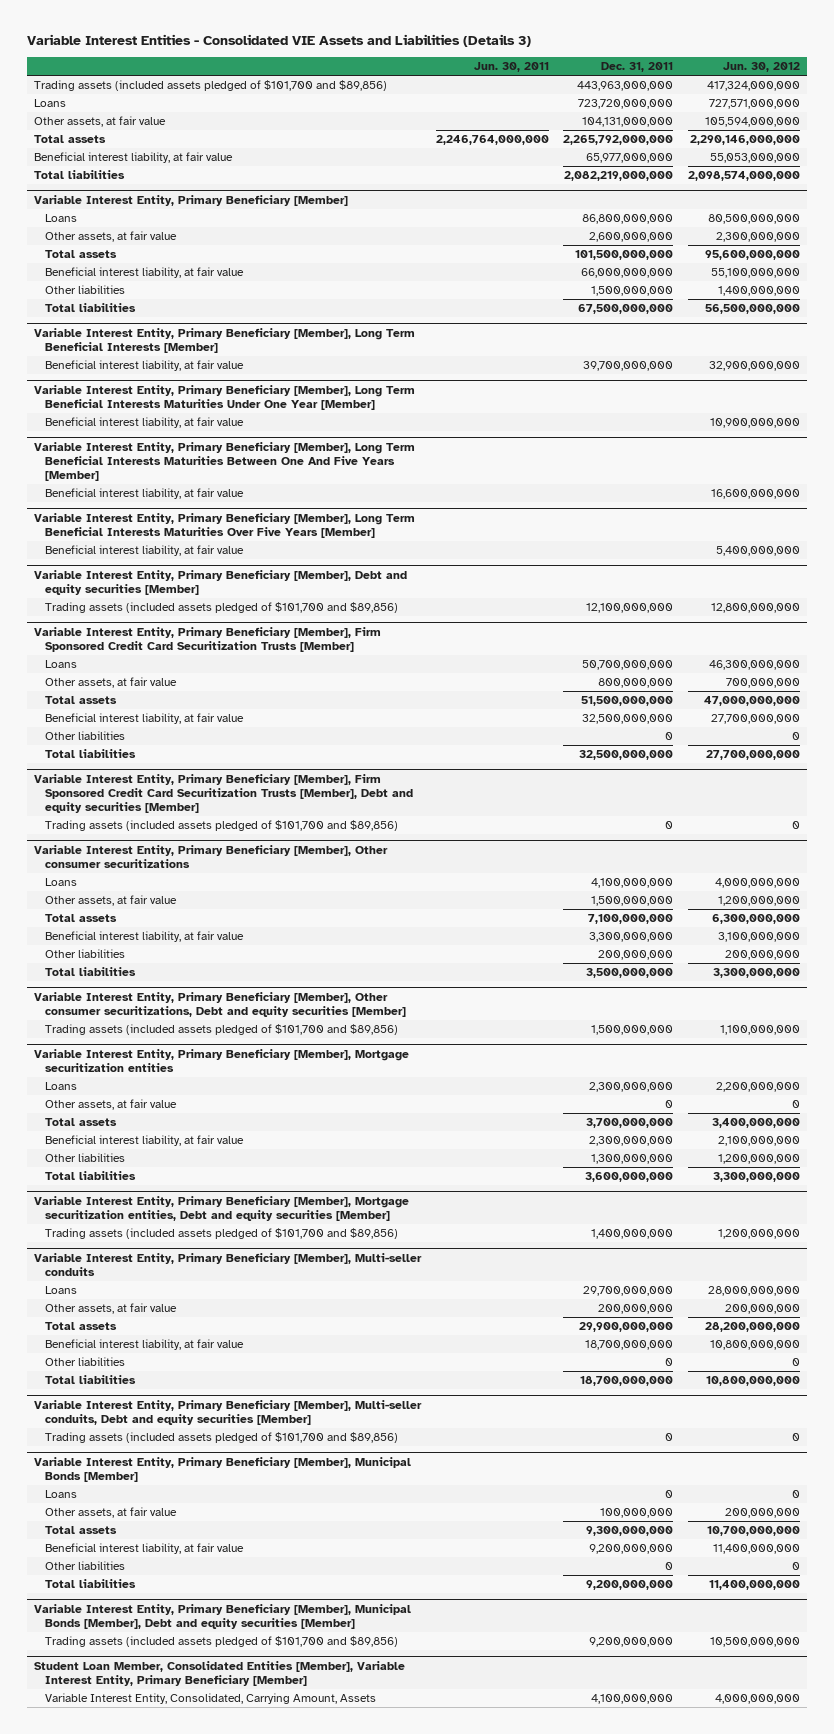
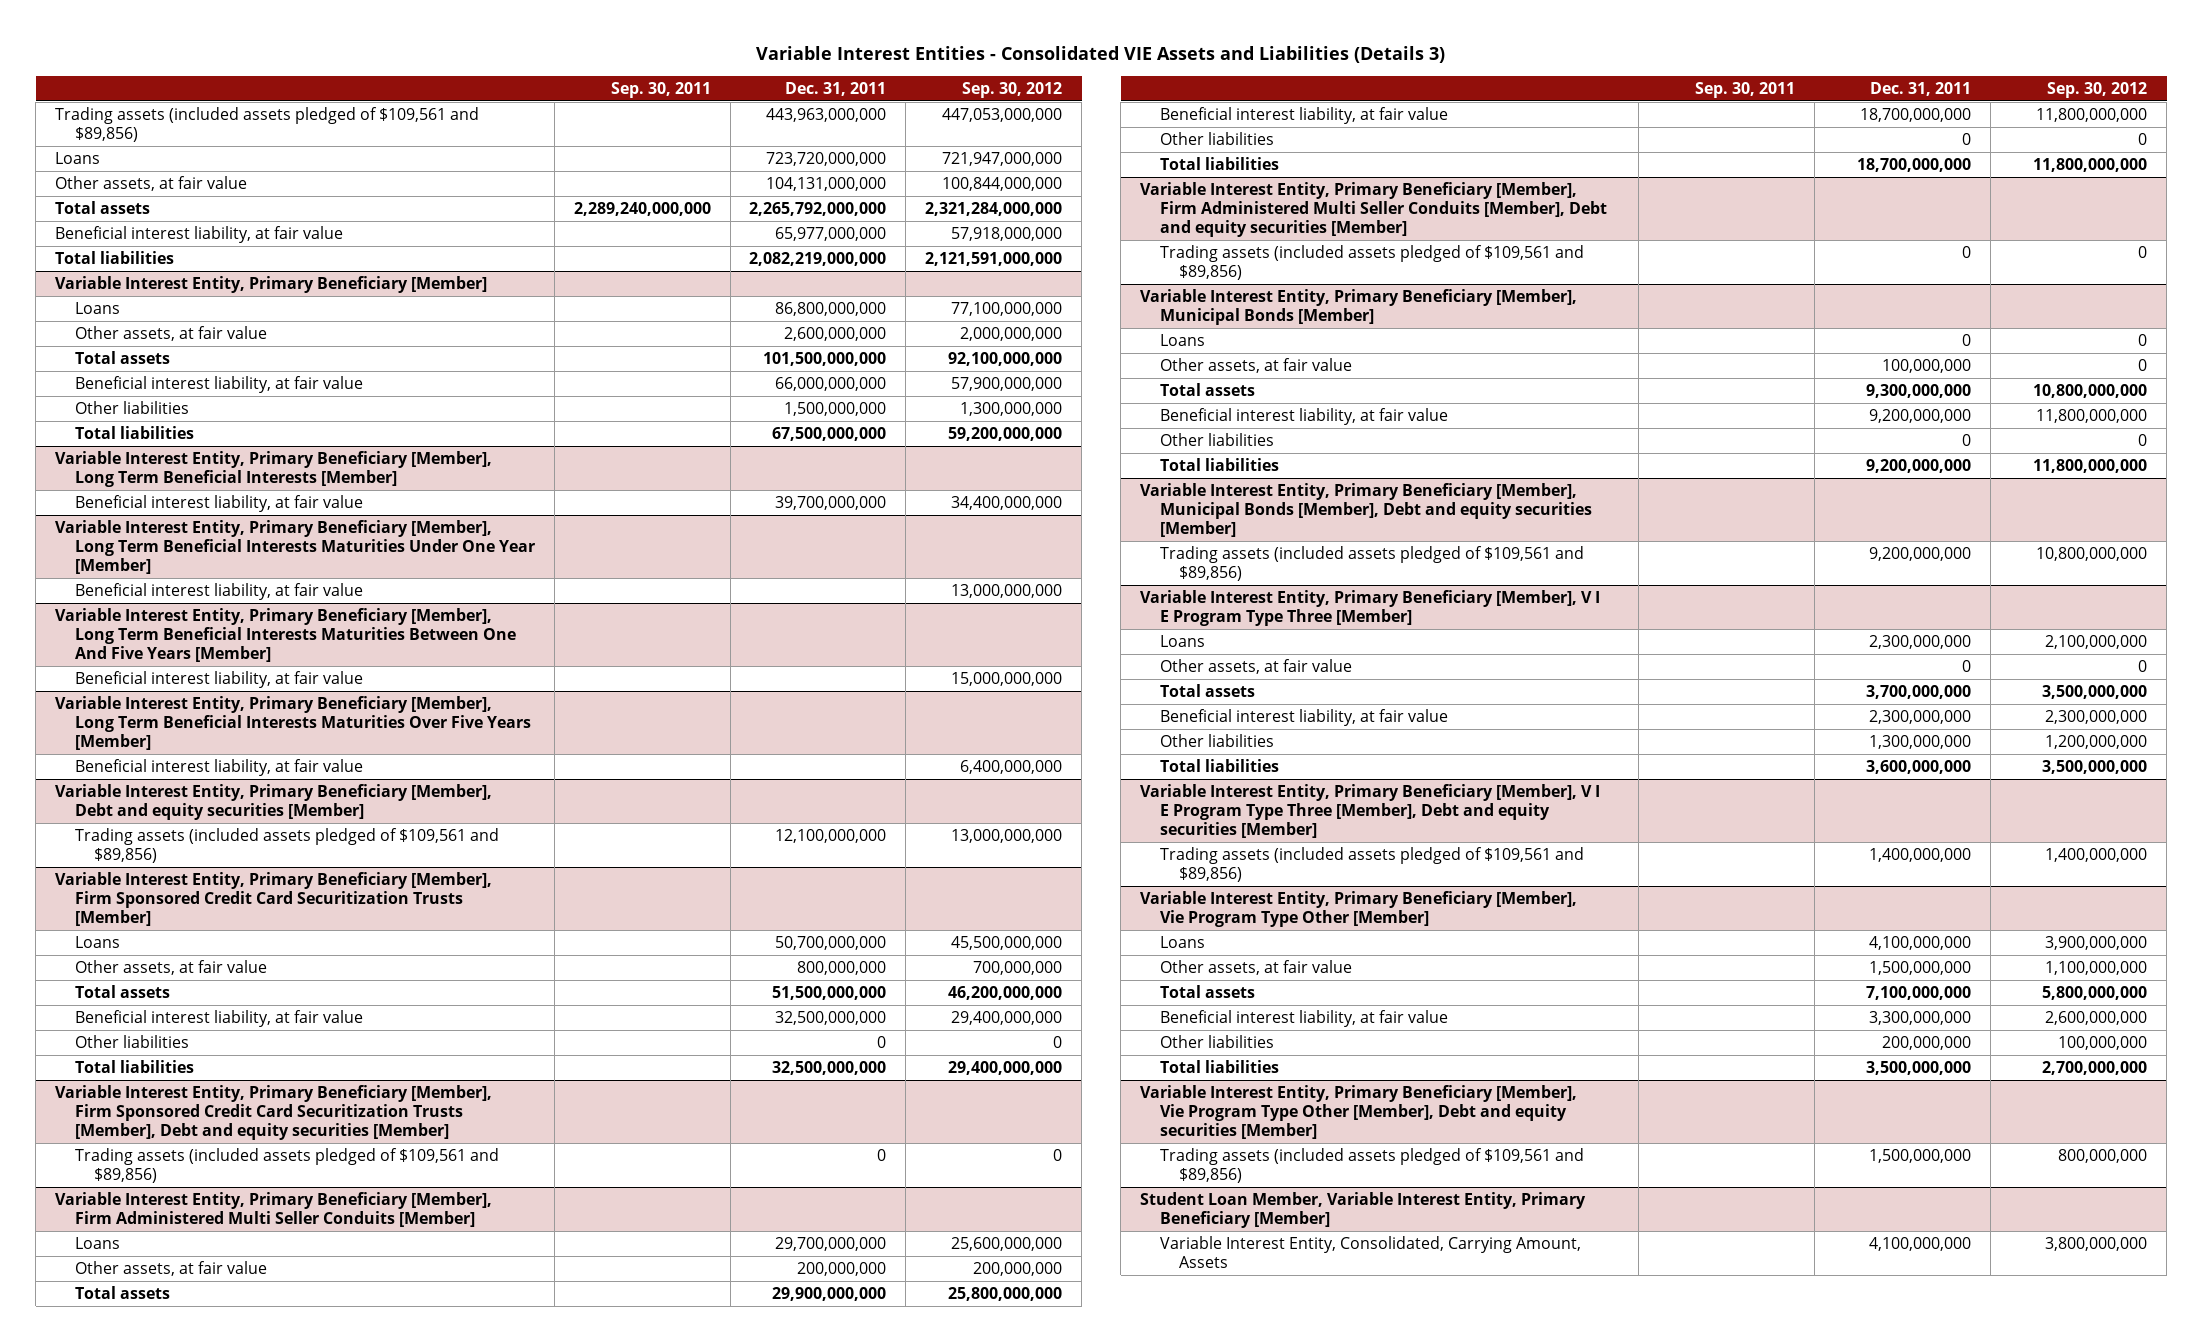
[473,62,549,73] Jun. 30, 2011 -> none
[722,62,800,73] Jun. 30, 2012 -> none
none -> [610,81,711,98] Sep. 30, 2011
none -> [962,81,1063,98] Sep. 30, 2012
[33,80,387,92] Trading assets (included assets pledged of $101,700 and $89,856) -> [55,106,480,143] Trading assets (included assets pledged of $109,561 and $89,856)
[45,602,399,614] Trading assets (included assets pledged of $101,700 and $89,856) -> [74,827,499,864] Trading assets (included assets pledged of $109,561 and $89,856)
[33,845,388,868] Variable Interest Entity, Primary Beneficiary [Member], Other consumer securitizations -> none
[45,878,78,887] Loans -> none
[45,895,178,907] Other assets, at fair value -> none
[45,914,118,923] Total assets -> none
[45,931,245,943] Beneficial interest liability, at fair value -> none
[45,949,126,959] Other liabilities -> none
[45,967,137,977] Total liabilities -> none
[33,992,407,1017] Variable Interest Entity, Primary Beneficiary [Member], Other consumer securitizations, Debt and equity securities [Member] -> none
[45,1024,399,1036] Trading assets (included assets pledged of $101,700 and $89,856) -> none
[33,1049,409,1072] Variable Interest Entity, Primary Beneficiary [Member], Mortgage securitization entities -> none
[45,1082,78,1091] Loans -> none
[45,1099,178,1111] Other assets, at fair value -> none
[45,1118,118,1127] Total assets -> none
[45,1135,245,1147] Beneficial interest liability, at fair value -> none
[45,1153,126,1163] Other liabilities -> none
[45,1171,137,1181] Total liabilities -> none
[33,1196,409,1221] Variable Interest Entity, Primary Beneficiary [Member], Mortgage securitization entities, Debt and equity securities [Member] -> none
[45,1228,399,1240] Trading assets (included assets pledged of $101,700 and $89,856) -> none
[45,820,399,832] Trading assets (included assets pledged of $101,700 and $89,856) -> [74,1147,499,1184] Trading assets (included assets pledged of $109,561 and $89,856)
[33,1253,422,1276] Variable Interest Entity, Primary Beneficiary [Member], Multi-seller conduits -> [55,1191,493,1228] Variable Interest Entity, Primary Beneficiary [Member], Firm Administered Multi Seller Conduits [Member]
[33,1400,422,1425] Variable Interest Entity, Primary Beneficiary [Member], Multi-seller conduits, Debt and equity securities [Member] -> [1140,181,1607,238] Variable Interest Entity, Primary Beneficiary [Member], Firm Administered Multi Seller Conduits [Member], Debt and equity securities [Member]
[45,1432,399,1444] Trading assets (included assets pledged of $101,700 and $89,856) -> [1159,244,1584,281] Trading assets (included assets pledged of $109,561 and $89,856)
[45,1636,399,1648] Trading assets (included assets pledged of $101,700 and $89,856) -> [1159,545,1584,582] Trading assets (included assets pledged of $109,561 and $89,856)
none -> [1140,589,1601,627] Variable Interest Entity, Primary Beneficiary [Member], V I E Program Type Three [Member]
none -> [1159,634,1205,647] Loans
none -> [1159,658,1352,674] Other assets, at fair value
none -> [1159,683,1255,697] Total assets
none -> [1159,708,1448,726] Beneficial interest liability, at fair value
none -> [1159,733,1274,747] Other liabilities
none -> [1159,758,1279,772] Total liabilities
none -> [1140,783,1601,839] Variable Interest Entity, Primary Beneficiary [Member], V I E Program Type Three [Member], Debt and equity securities [Member]
none -> [1159,846,1584,883] Trading assets (included assets pledged of $109,561 and $89,856)
none -> [1140,890,1578,928] Variable Interest Entity, Primary Beneficiary [Member], Vie Program Type Other [Member]
none -> [1159,935,1205,948] Loans
none -> [1159,959,1352,975] Other assets, at fair value
none -> [1159,984,1255,998] Total assets
none -> [1159,1009,1448,1027] Beneficial interest liability, at fair value
none -> [1159,1034,1274,1048] Other liabilities
none -> [1159,1059,1279,1073] Total liabilities
none -> [1140,1084,1578,1140] Variable Interest Entity, Primary Beneficiary [Member], Vie Program Type Other [Member], Debt and equity securities [Member]
none -> [1159,1147,1584,1184] Trading assets (included assets pledged of $109,561 and $89,856)
[33,1661,405,1686] Student Loan Member, Consolidated Entities [Member], Variable Interest Entity, Primary Beneficiary [Member] -> [1140,1191,1587,1229] Student Loan Member, Variable Interest Entity, Primary Beneficiary [Member]

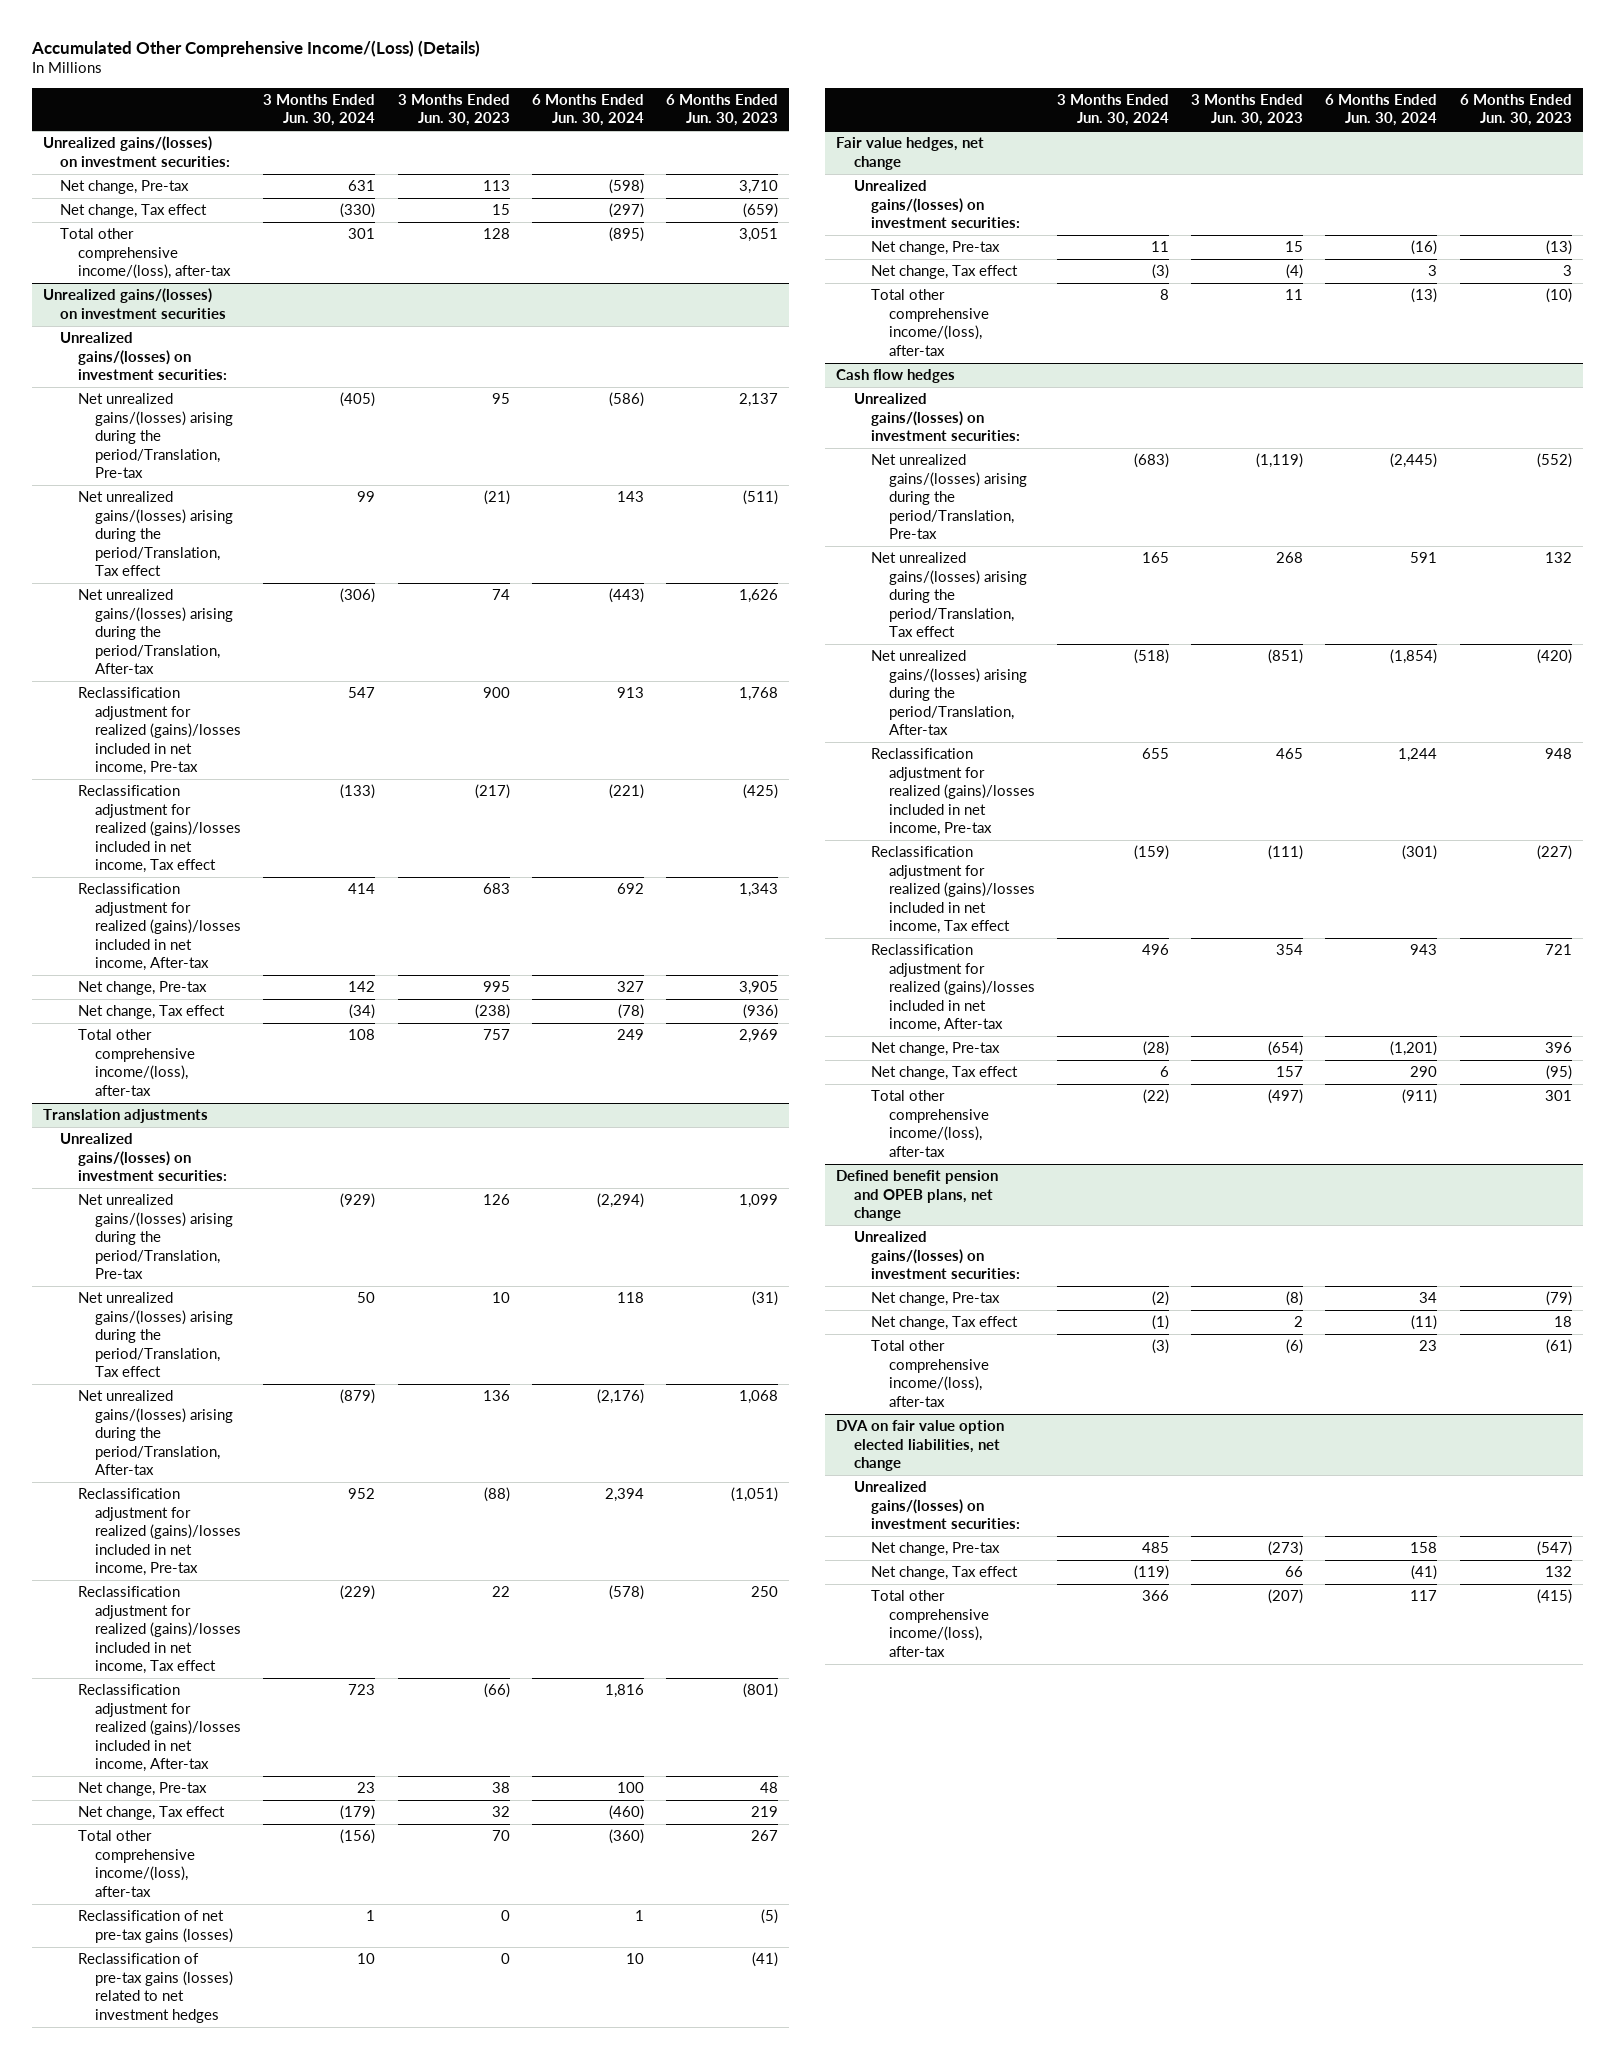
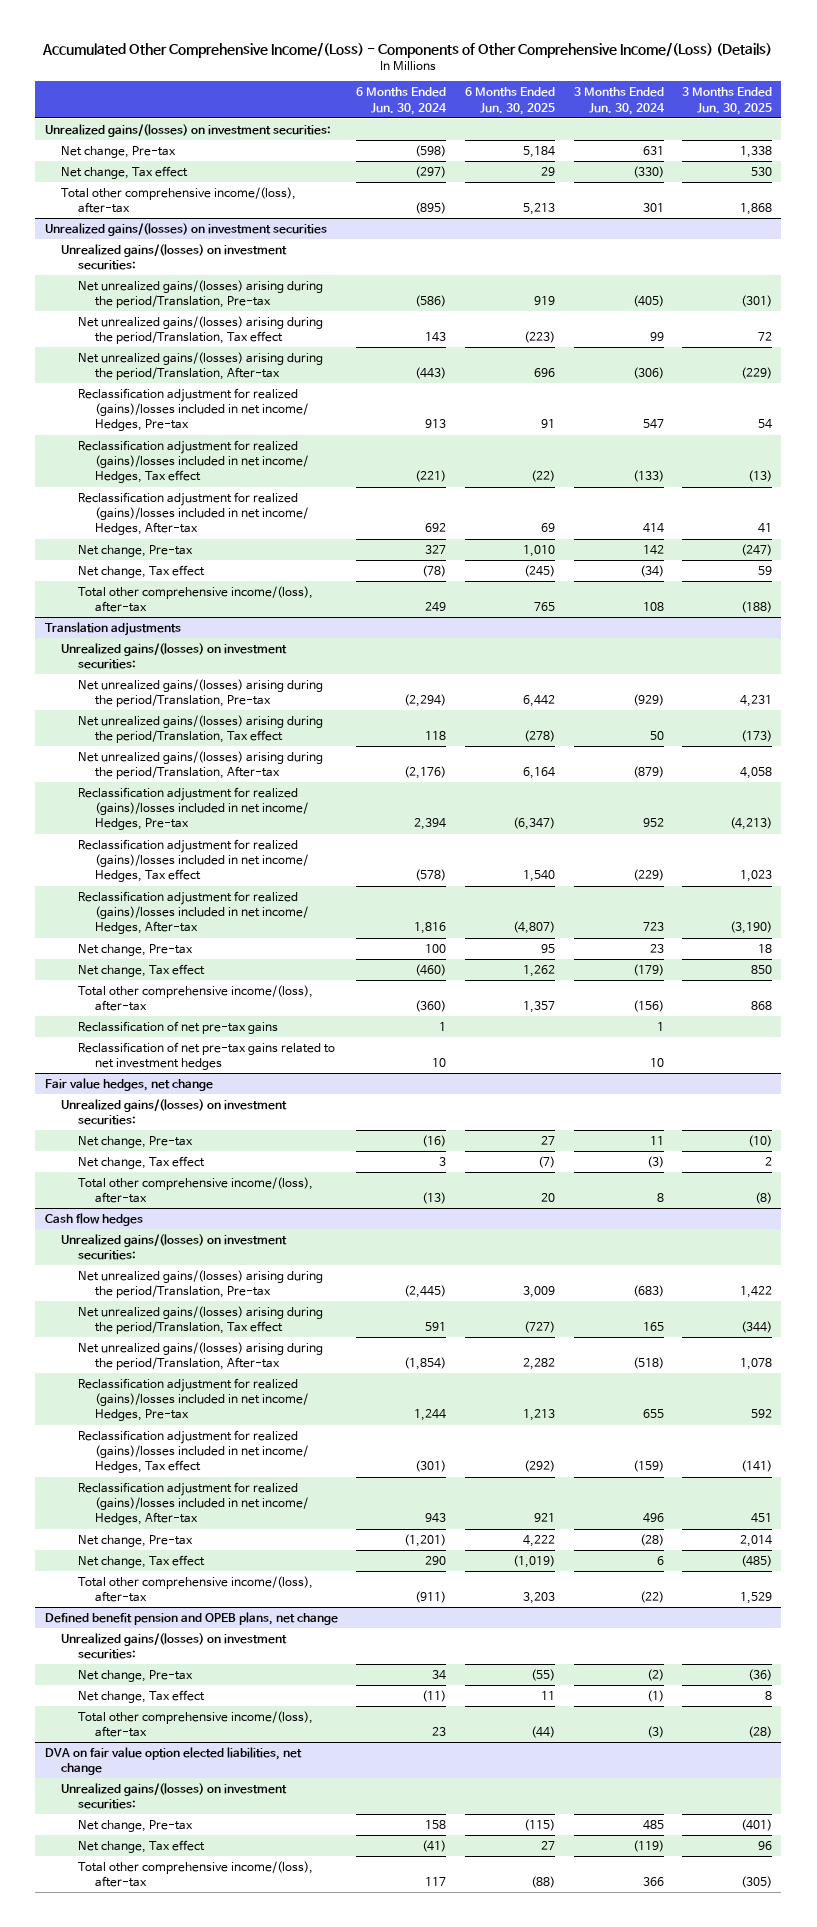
[30,39,480,57] Accumulated Other Comprehensive Income/(Loss) (Details) -> [42,41,773,58] Accumulated Other Comprehensive Income/(Loss) - Components of Other Comprehensive Income/(Loss) (Details)
[397,93,510,127] 3 Months Ended Jun. 30, 2023 -> none
[666,93,779,127] 6 Months Ended Jun. 30, 2023 -> none
none -> [464,87,555,115] 6 Months Ended Jun. 30, 2025
none -> [682,87,773,115] 3 Months Ended Jun. 30, 2025
[77,687,241,776] Reclassification adjustment for realized (gains)/losses included in net income, Pre-tax -> [77,387,308,432] Reclassification adjustment for realized (gains)/losses included in net income/ Hedges, Pre-tax
[77,785,241,874] Reclassification adjustment for realized (gains)/losses included in net income, Tax effect -> [77,439,308,484] Reclassification adjustment for realized (gains)/losses included in net income/ Hedges, Tax effect
[77,883,241,972] Reclassification adjustment for realized (gains)/losses included in net income, After-tax -> [77,491,308,536] Reclassification adjustment for realized (gains)/losses included in net income/ Hedges, After-tax
[77,1488,241,1577] Reclassification adjustment for realized (gains)/losses included in net income, Pre-tax -> [77,786,308,831] Reclassification adjustment for realized (gains)/losses included in net income/ Hedges, Pre-tax
[77,1586,241,1675] Reclassification adjustment for realized (gains)/losses included in net income, Tax effect -> [77,838,308,883] Reclassification adjustment for realized (gains)/losses included in net income/ Hedges, Tax effect
[77,1684,241,1773] Reclassification adjustment for realized (gains)/losses included in net income, After-tax -> [77,890,308,935] Reclassification adjustment for realized (gains)/losses included in net income/ Hedges, After-tax
[77,1910,233,1943] Reclassification of net pre-tax gains (losses) -> [77,1020,278,1034] Reclassification of net pre-tax gains
[77,1953,233,2023] Reclassification of pre-tax gains (losses) related to net investment hedges -> [77,1041,335,1071] Reclassification of net pre-tax gains related to net investment hedges
[871,748,1035,837] Reclassification adjustment for realized (gains)/losses included in net income, Pre-tax -> [77,1377,308,1422] Reclassification adjustment for realized (gains)/losses included in net income/ Hedges, Pre-tax
[871,846,1035,935] Reclassification adjustment for realized (gains)/losses included in net income, Tax effect -> [77,1429,308,1474] Reclassification adjustment for realized (gains)/losses included in net income/ Hedges, Tax effect
[871,944,1035,1033] Reclassification adjustment for realized (gains)/losses included in net income, After-tax -> [77,1481,308,1526] Reclassification adjustment for realized (gains)/losses included in net income/ Hedges, After-tax

